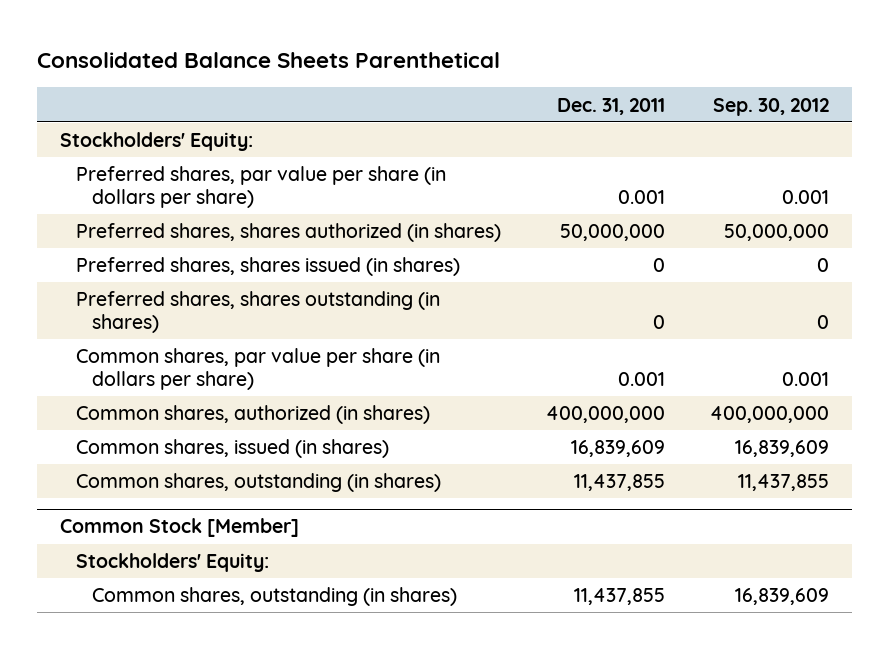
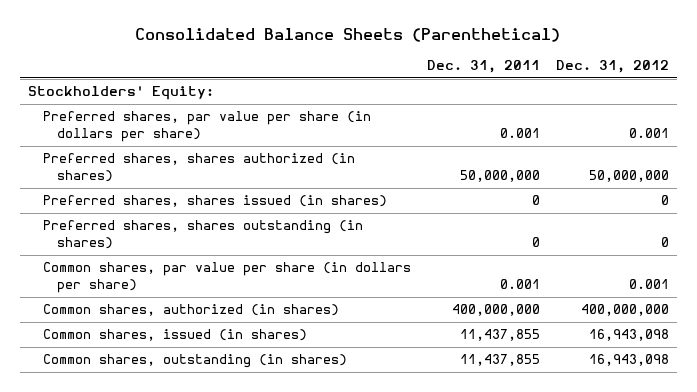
[37,51,501,68] Consolidated Balance Sheets Parenthetical -> [135,27,561,42] Consolidated Balance Sheets (Parenthetical)
[713,97,830,116] Sep. 30, 2012 -> none
none -> [555,60,669,74] Dec. 31, 2012
[76,473,442,493] Common shares, outstanding (in shares) -> none
[59,518,299,538] Common Stock [Member] -> none
[76,553,270,573] Stockholders' Equity: -> none
[571,440,666,458] 16,839,609 -> [459,329,540,342] 11,437,855

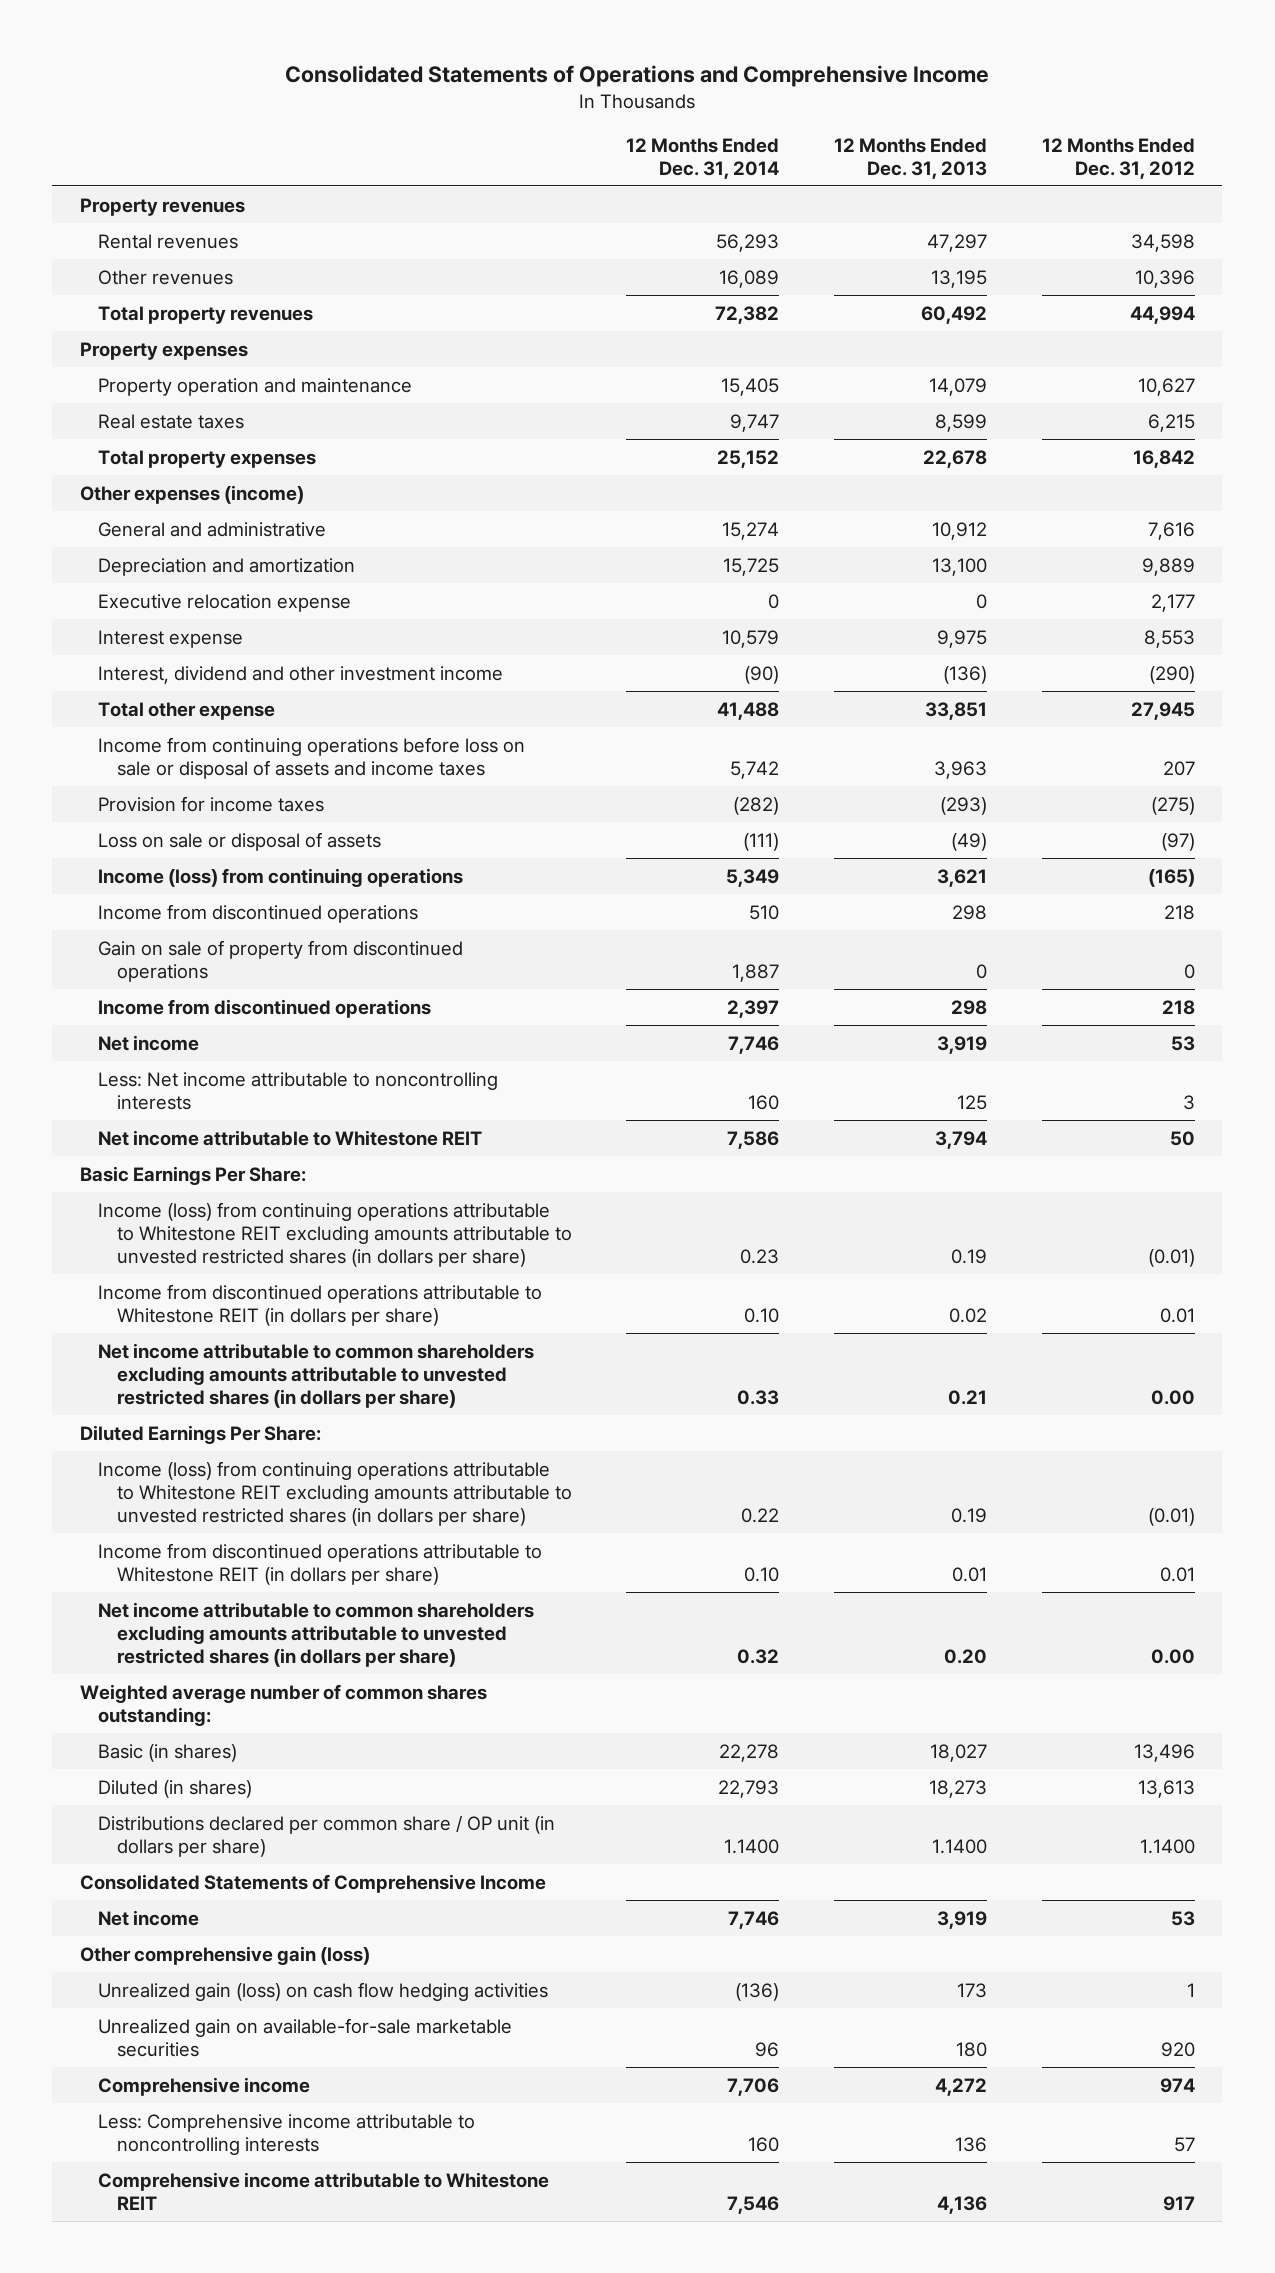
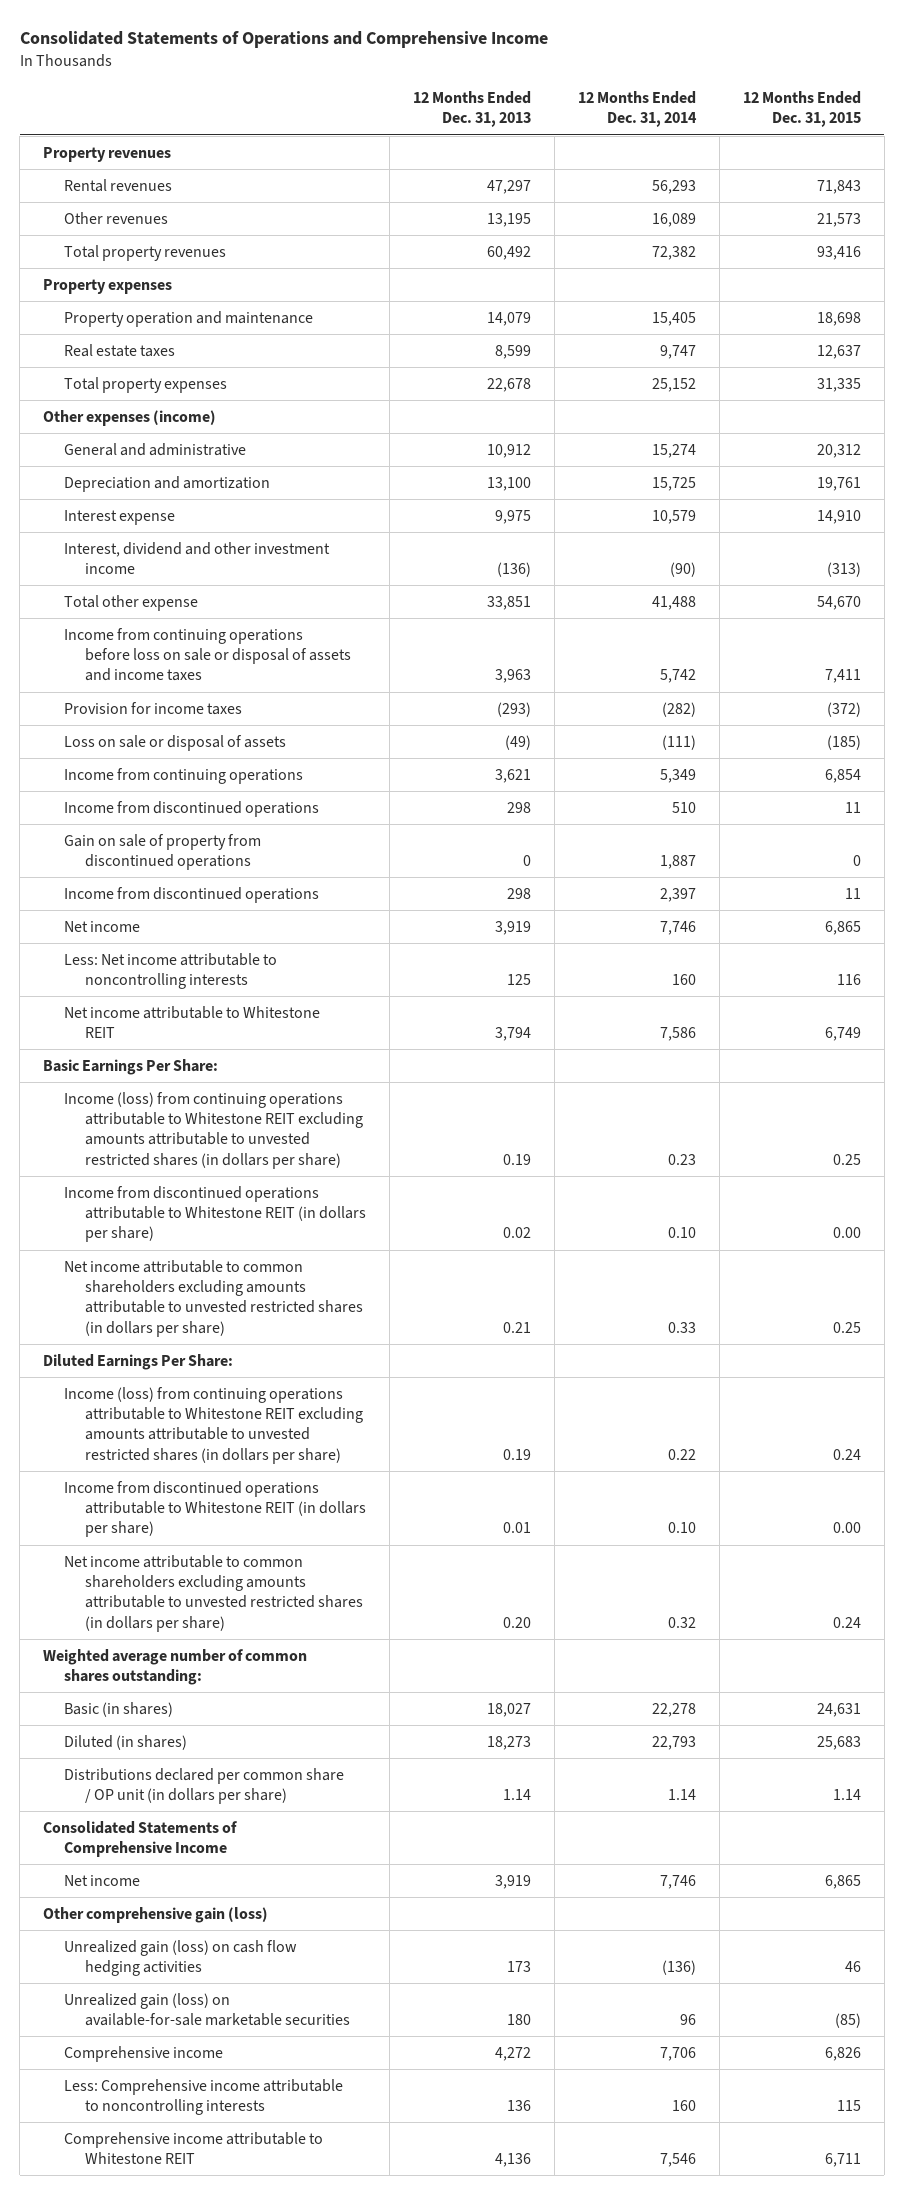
[1042,137,1196,179] 12 Months Ended Dec. 31, 2012 -> none
none -> [742,90,861,128] 12 Months Ended Dec. 31, 2015
[98,593,352,612] Executive relocation expense -> none
[98,867,464,887] Income (loss) from continuing operations -> [64,767,304,784] Income from continuing operations
[724,1838,780,1854] 1.1400 -> [667,1788,696,1800] 1.14
[932,1838,988,1854] 1.1400 -> [502,1788,531,1800] 1.14
[98,2017,513,2057] Unrealized gain on available-for-sale marketable securities -> [64,1992,350,2026] Unrealized gain (loss) on available-for-sale marketable securities

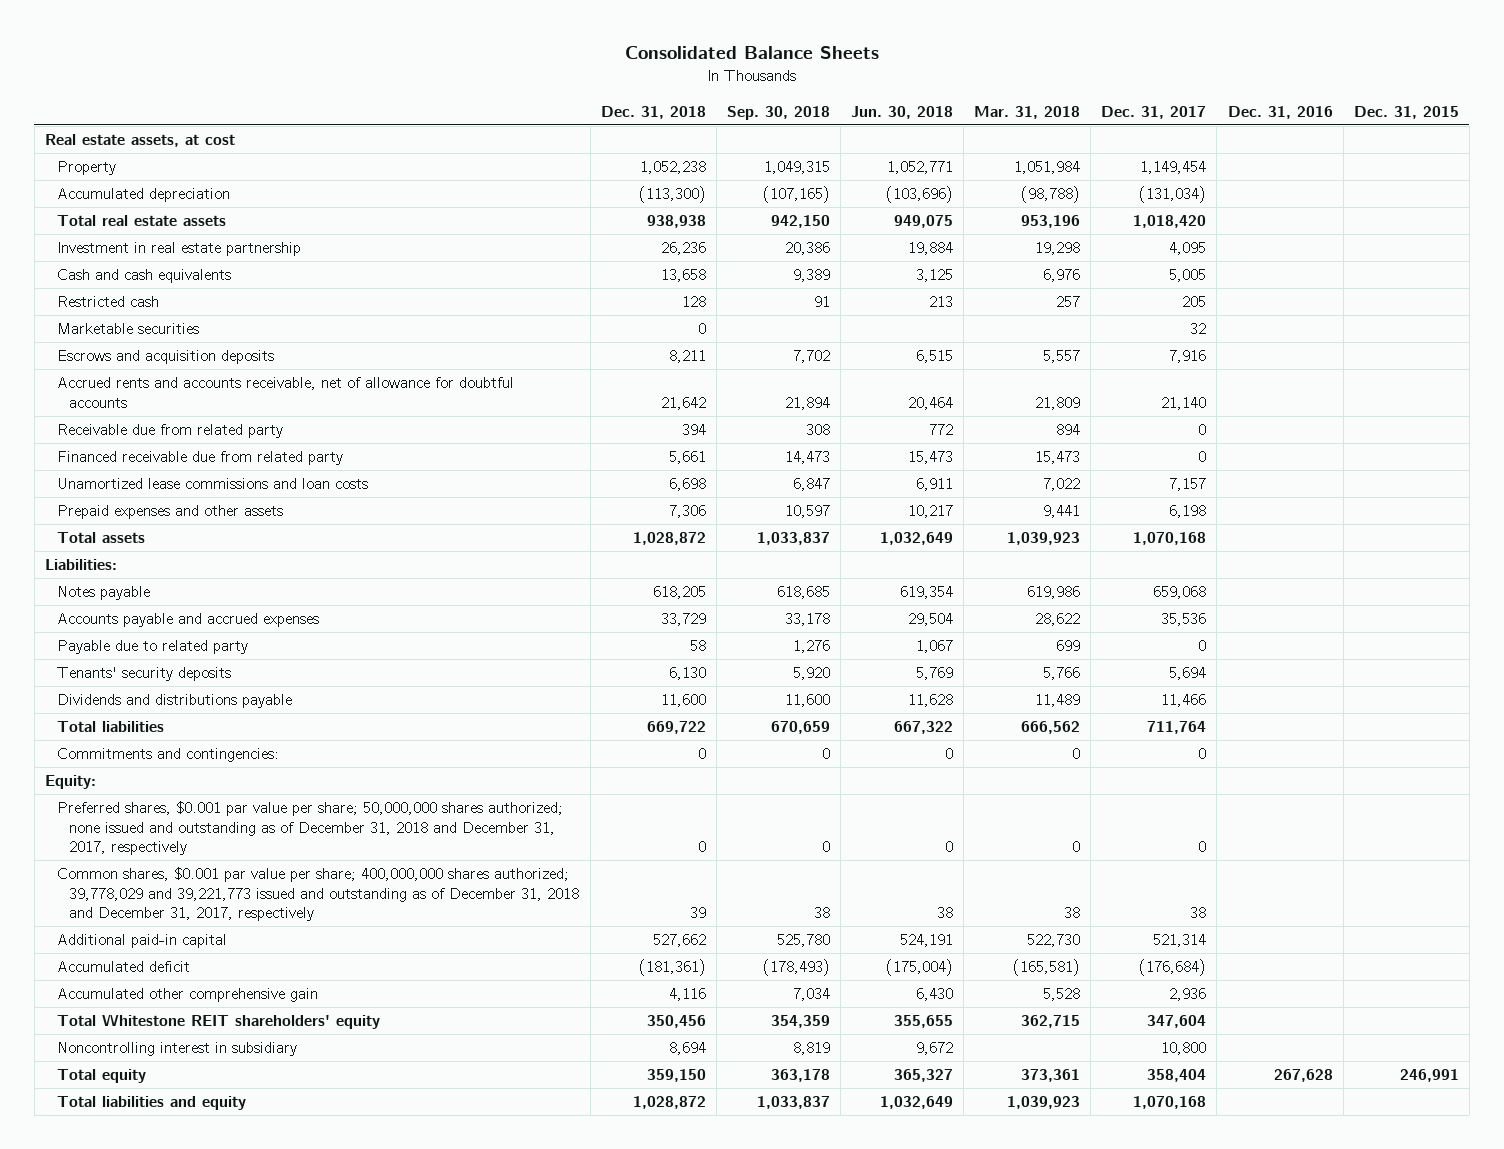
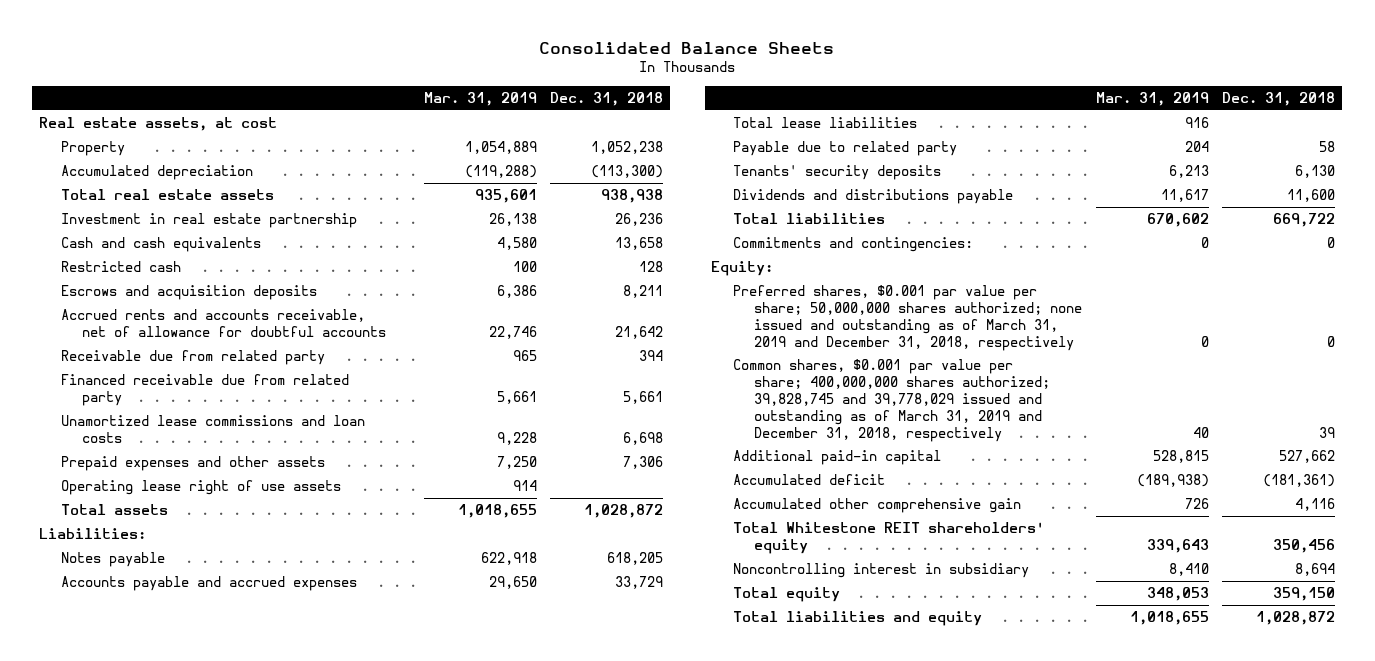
[726,105,830,120] Sep. 30, 2018 -> none
[851,105,954,119] Jun. 30, 2018 -> none
[974,105,1081,119] Mar. 31, 2018 -> none
[1101,105,1207,119] Dec. 31, 2017 -> none
[1227,105,1333,119] Dec. 31, 2016 -> none
[1353,105,1459,119] Dec. 31, 2015 -> none
none -> [423,92,537,107] Mar. 31, 2019
[57,323,200,335] Marketable securities -> none
none -> [60,480,341,496] Operating lease right of use assets
none -> [732,117,917,129] Total lease liabilities
[57,801,564,855] Preferred shares, $0.001 par value per share; 50,000,000 shares authorized; none issued and outstanding as of December 31, 2018 and December 31, 2017, respectively -> [732,285,1082,351] Preferred shares, $0.001 par value per share; 50,000,000 shares authorized; none issued and outstanding as of March 31, 2019 and December 31, 2018, respectively
[57,867,580,921] Common shares, $0.001 par value per share; 400,000,000 shares authorized; 39,778,029 and 39,221,773 issued and outstanding as of December 31, 2018 and December 31, 2017, respectively -> [732,359,1050,442] Common shares, $0.001 par value per share; 400,000,000 shares authorized; 39,828,745 and 39,778,029 issued and outstanding as of March 31, 2019 and December 31, 2018, respectively

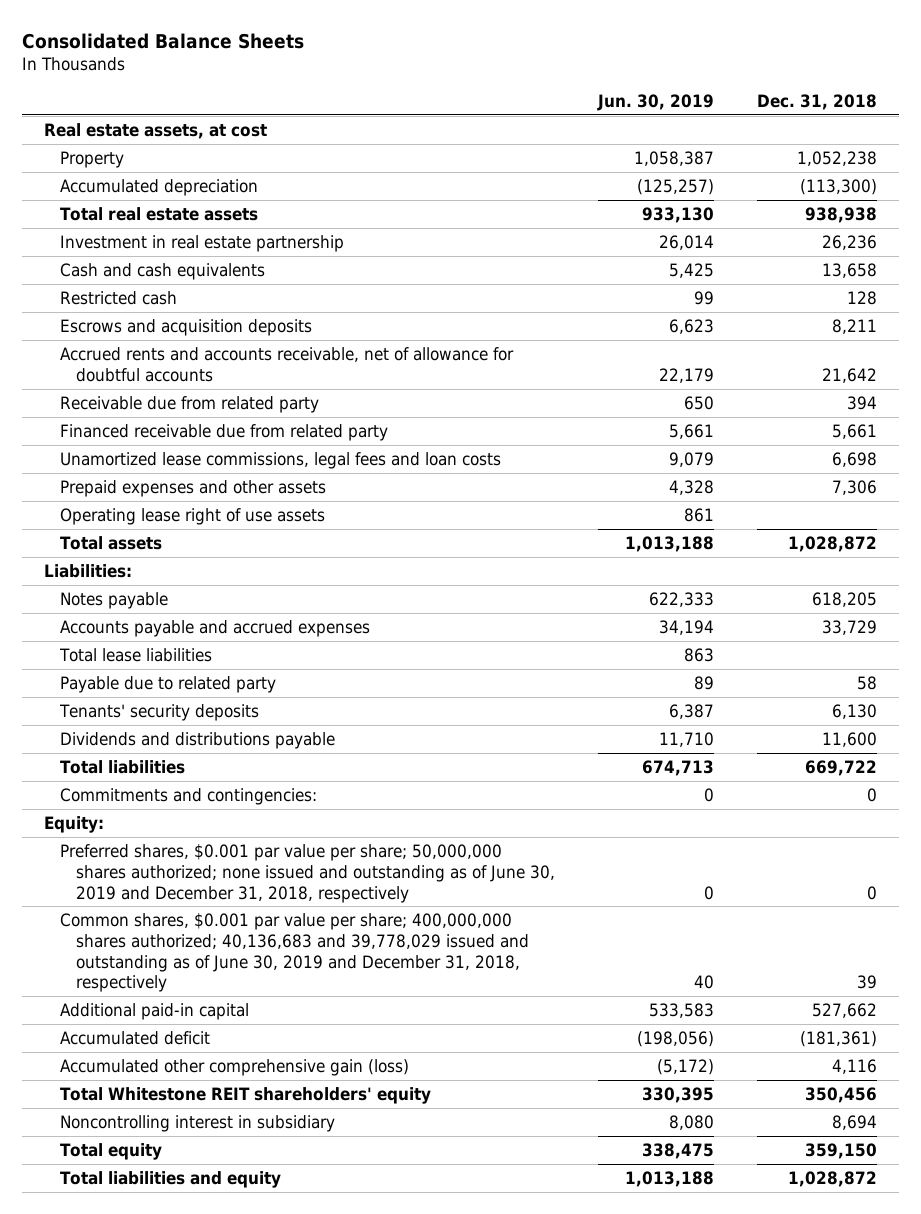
[423,92,537,107] Mar. 31, 2019 -> none
none -> [597,94,715,112] Jun. 30, 2019
[60,415,365,443] Unamortized lease commissions and loan costs -> [59,451,501,469] Unamortized lease commissions, legal fees and loan costs
[732,285,1082,351] Preferred shares, $0.001 par value per share; 50,000,000 shares authorized; none issued and outstanding as of March 31, 2019 and December 31, 2018, respectively -> [59,843,556,903] Preferred shares, $0.001 par value per share; 50,000,000 shares authorized; none issued and outstanding as of June 30, 2019 and December 31, 2018, respectively
[732,359,1050,442] Common shares, $0.001 par value per share; 400,000,000 shares authorized; 39,828,745 and 39,778,029 issued and outstanding as of March 31, 2019 and December 31, 2018, respectively -> [59,912,530,993] Common shares, $0.001 par value per share; 400,000,000 shares authorized; 40,136,683 and 39,778,029 issued and outstanding as of June 30, 2019 and December 31, 2018, respectively
[732,498,1021,514] Accumulated other comprehensive gain -> [59,1058,409,1076] Accumulated other comprehensive gain (loss)

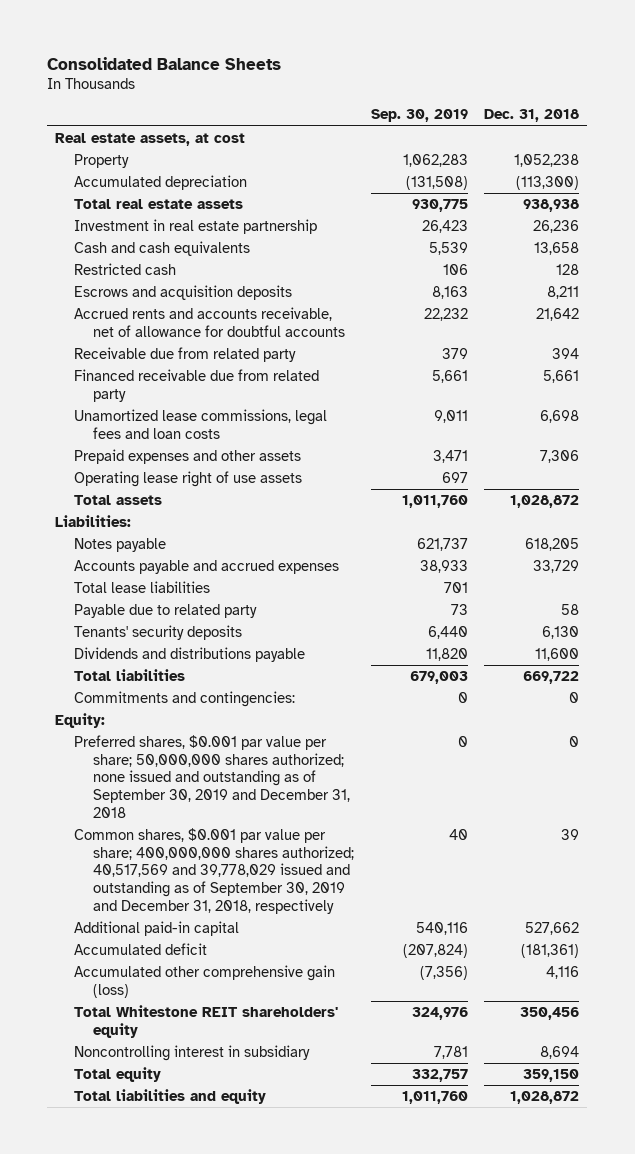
[597,94,715,112] Jun. 30, 2019 -> none
none -> [370,109,468,123] Sep. 30, 2019
[59,843,556,903] Preferred shares, $0.001 par value per share; 50,000,000 shares authorized; none issued and outstanding as of June 30, 2019 and December 31, 2018, respectively -> [74,735,351,818] Preferred shares, $0.001 par value per share; 50,000,000 shares authorized; none issued and outstanding as of September 30, 2019 and December 31, 2018
[59,912,530,993] Common shares, $0.001 par value per share; 400,000,000 shares authorized; 40,136,683 and 39,778,029 issued and outstanding as of June 30, 2019 and December 31, 2018, respectively -> [74,828,355,914] Common shares, $0.001 par value per share; 400,000,000 shares authorized; 40,517,569 and 39,778,029 issued and outstanding as of September 30, 2019 and December 31, 2018, respectively

